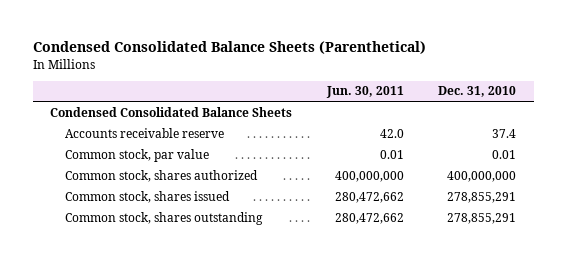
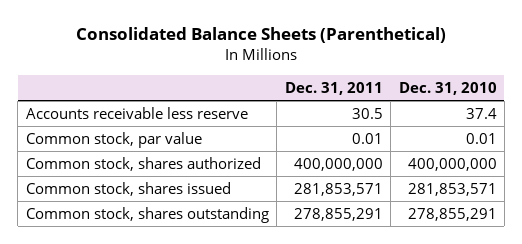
[33,41,427,55] Condensed Consolidated Balance Sheets (Parenthetical) -> [76,27,447,44] Consolidated Balance Sheets (Parenthetical)
[325,86,404,99] Jun. 30, 2011 -> none
none -> [284,81,383,95] Dec. 31, 2011
[50,106,293,117] Condensed Consolidated Balance Sheets -> none
[64,127,224,138] Accounts receivable reserve -> [25,106,248,119] Accounts receivable less reserve
[447,191,517,203] 278,855,291 -> [407,182,497,196] 281,853,571

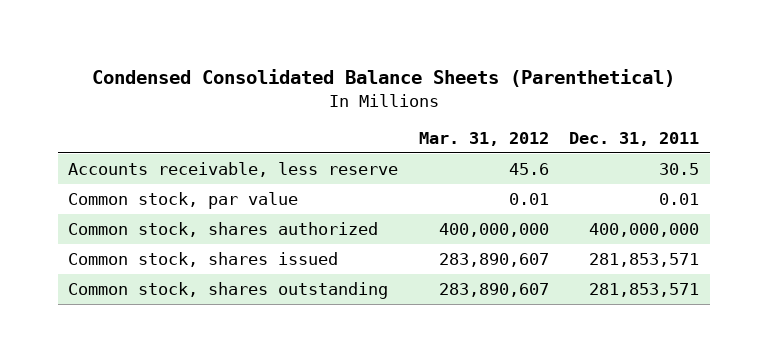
[76,27,447,44] Consolidated Balance Sheets (Parenthetical) -> [91,68,675,87] Condensed Consolidated Balance Sheets (Parenthetical)
[398,81,497,95] Dec. 31, 2010 -> none
none -> [418,132,549,147] Mar. 31, 2012
[25,106,248,119] Accounts receivable less reserve -> [68,161,399,177] Accounts receivable, less reserve
[293,207,383,221] 278,855,291 -> [589,282,700,297] 281,853,571

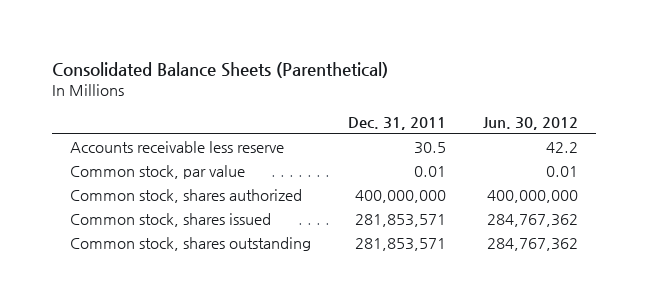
[91,68,675,87] Condensed Consolidated Balance Sheets (Parenthetical) -> [51,62,388,79] Consolidated Balance Sheets (Parenthetical)
[418,132,549,147] Mar. 31, 2012 -> none
none -> [482,117,578,131] Jun. 30, 2012
[68,161,399,177] Accounts receivable, less reserve -> [70,140,285,153] Accounts receivable less reserve

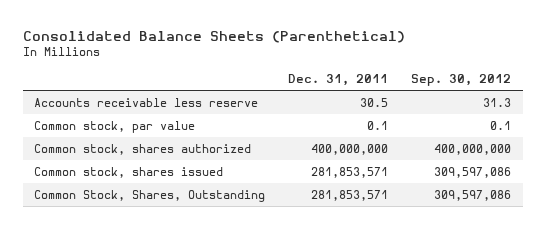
[482,117,578,131] Jun. 30, 2012 -> none
none -> [411,74,512,87] Sep. 30, 2012
[413,165,446,177] 0.01 -> [367,120,389,130] 0.1
[70,236,312,251] Common stock, shares outstanding -> [34,189,266,202] Common Stock, Shares, Outstanding

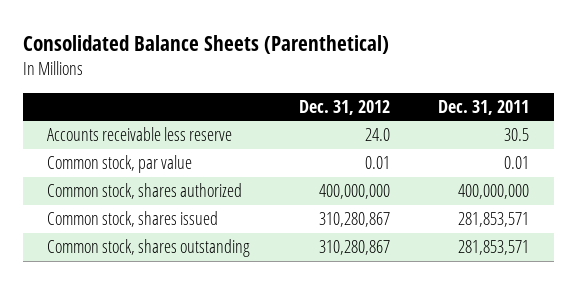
[411,74,512,87] Sep. 30, 2012 -> none
none -> [298,99,390,115] Dec. 31, 2012
[367,120,389,130] 0.1 -> [504,156,530,170] 0.01
[34,189,266,202] Common Stock, Shares, Outstanding -> [47,239,251,258] Common stock, shares outstanding

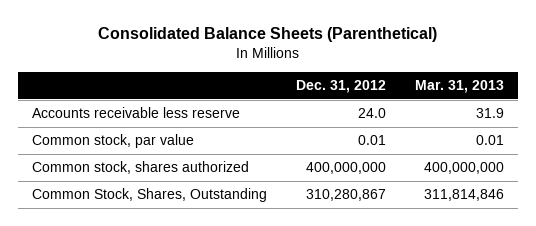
[438,99,530,115] Dec. 31, 2011 -> none
none -> [414,80,504,94] Mar. 31, 2013
[47,211,219,228] Common stock, shares issued -> none
[47,239,251,258] Common stock, shares outstanding -> [32,188,268,203] Common Stock, Shares, Outstanding

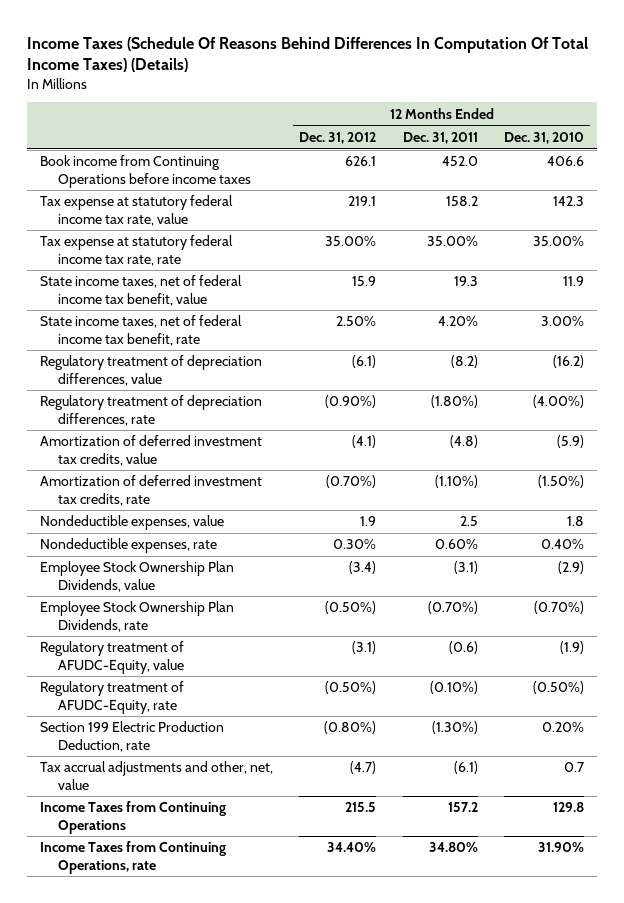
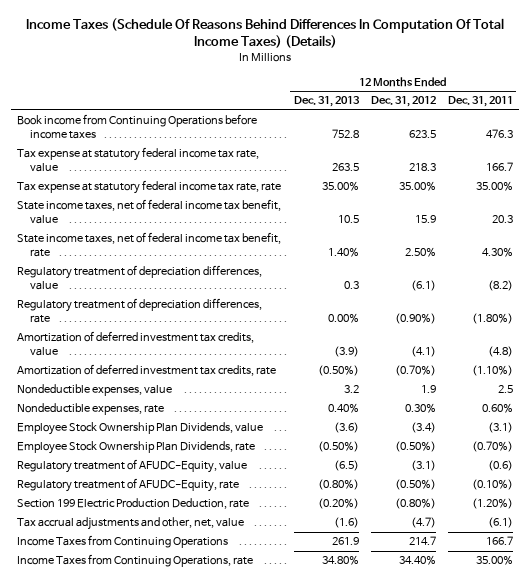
[503,132,584,145] Dec. 31, 2010 -> none
none -> [293,96,360,108] Dec. 31, 2013
[345,156,377,167] 626.1 -> [408,130,436,139] 623.5
[441,156,478,167] 452.0 -> [485,129,513,139] 476.3
[348,196,377,207] 219.1 -> [408,163,436,172] 218.3
[445,196,478,207] 158.2 -> [485,162,513,172] 166.7
[453,276,478,287] 19.3 -> [491,215,513,224] 20.3
[437,316,478,327] 4.20% -> [481,247,513,258] 4.30%
[431,721,478,735] (1.30%) -> [471,498,513,510] (1.20%)
[345,802,377,813] 215.5 -> [408,536,436,546] 214.7
[447,802,478,813] 157.2 -> [485,536,513,546] 166.7
[428,842,478,853] 34.80% -> [475,555,513,566] 35.00%

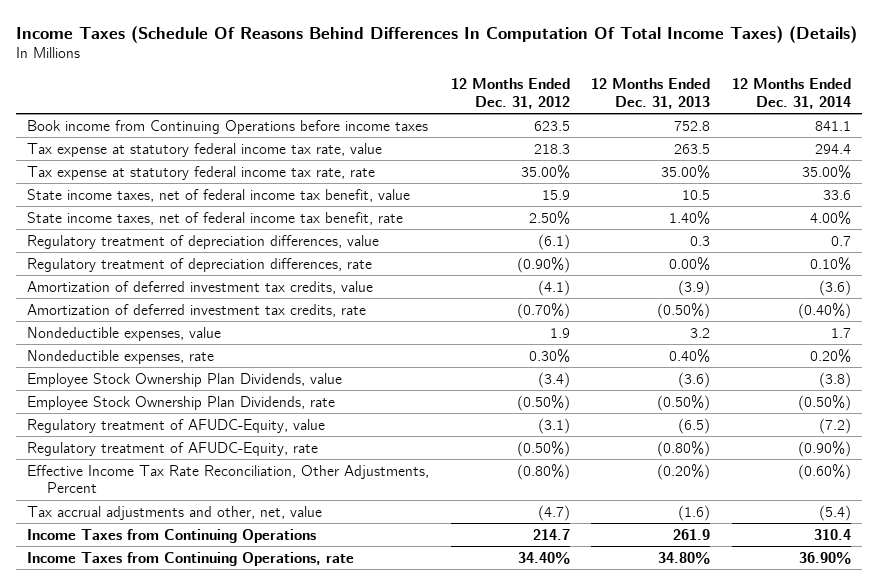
[447,96,513,108] Dec. 31, 2011 -> none
none -> [732,78,852,109] 12 Months Ended Dec. 31, 2014
[17,498,250,510] Section 199 Electric Production Deduction, rate -> [27,464,430,494] Effective Income Tax Rate Reconciliation, Other Adjustments, Percent

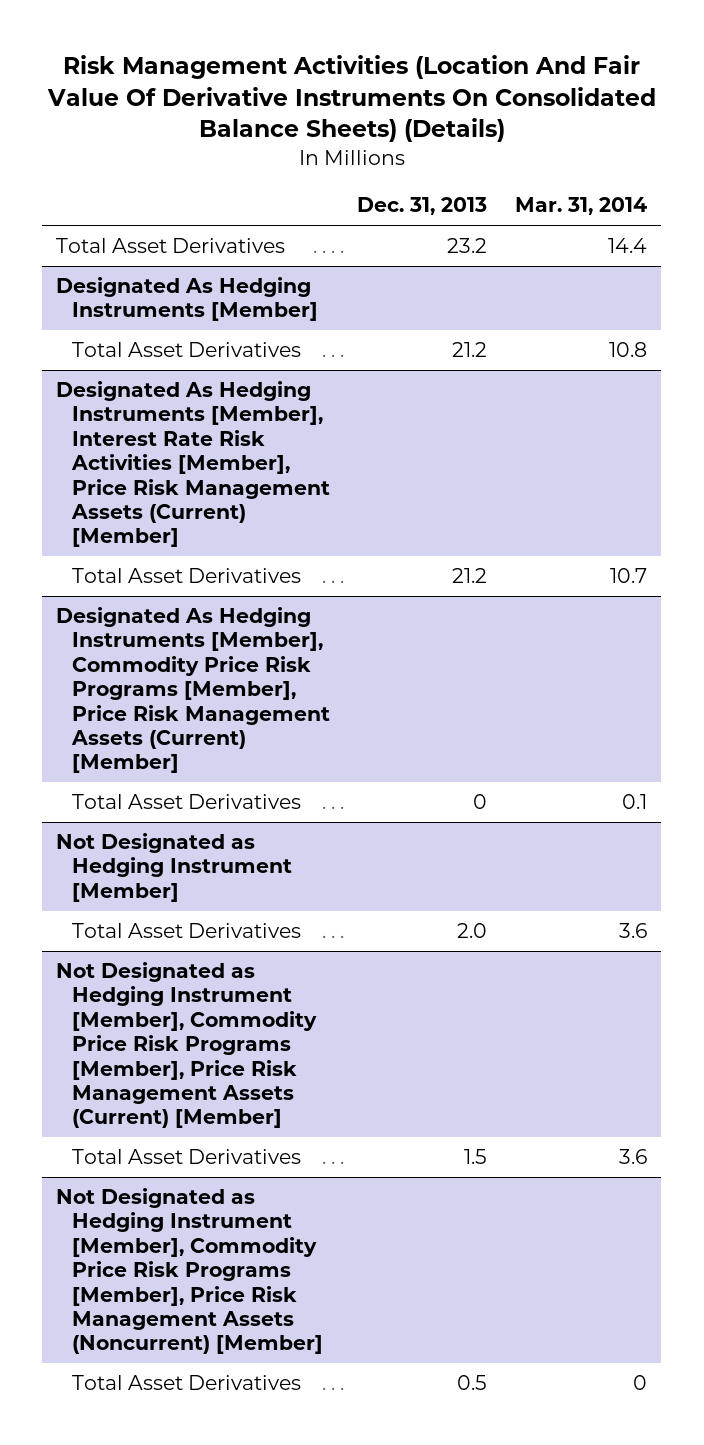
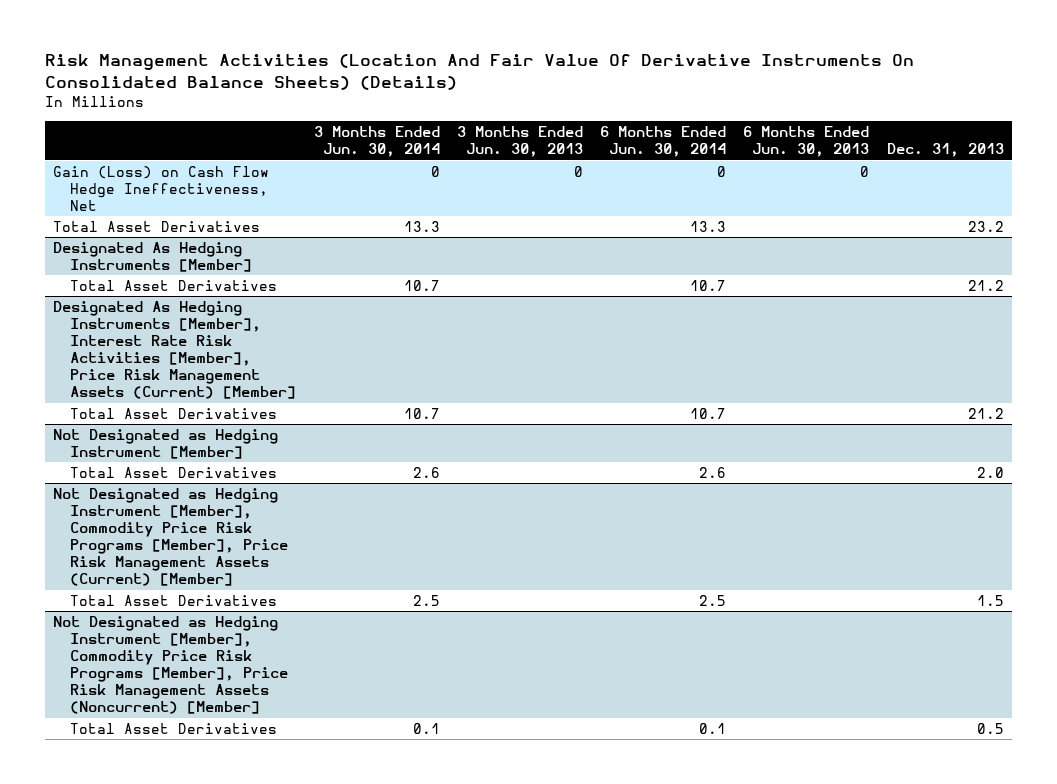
[515,197,648,216] Mar. 31, 2014 -> none
none -> [313,126,440,158] 3 Months Ended Jun. 30, 2014
none -> [456,126,583,158] 3 Months Ended Jun. 30, 2013
none -> [600,126,727,158] 6 Months Ended Jun. 30, 2014
none -> [743,126,870,158] 6 Months Ended Jun. 30, 2013
none -> [53,165,270,212] Gain (Loss) on Cash Flow Hedge Ineffectiveness, Net
[56,607,330,774] Designated As Hedging Instruments [Member], Commodity Price Risk Programs [Member], Price Risk Management Assets (Current) [Member] -> none
[71,794,301,810] Total Asset Derivatives -> none

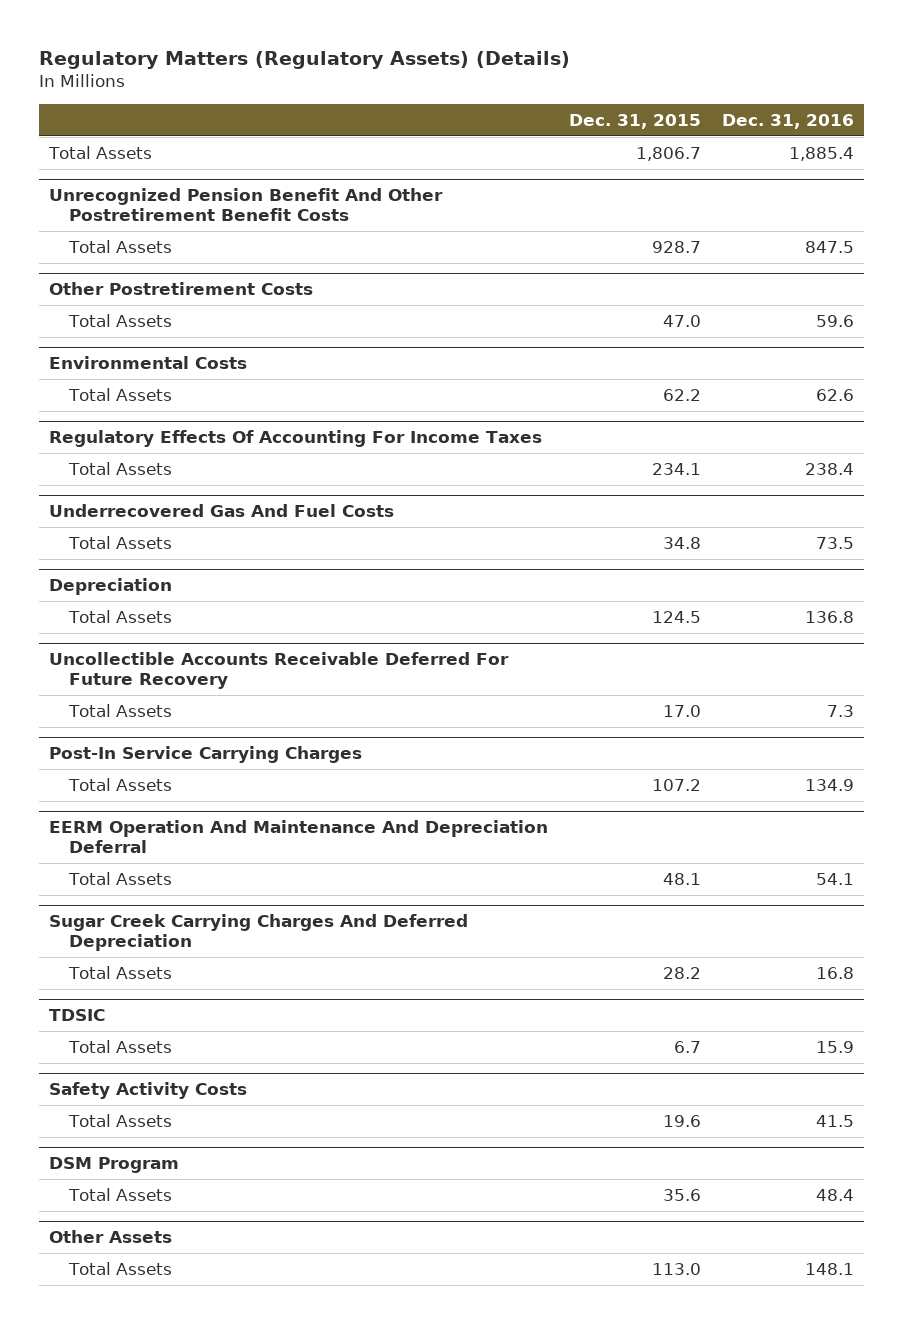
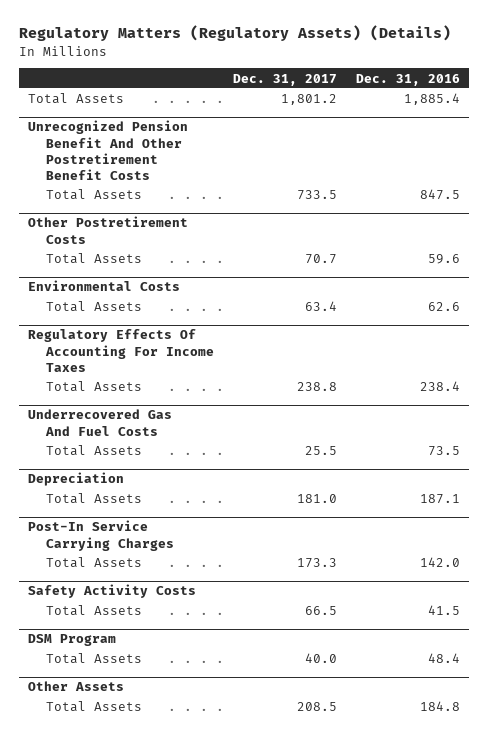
[569,113,702,129] Dec. 31, 2015 -> none
none -> [232,73,337,86] Dec. 31, 2017
[49,652,510,690] Uncollectible Accounts Receivable Deferred For Future Recovery -> none
[67,704,172,718] Total Assets -> none
[804,611,854,624] 136.8 -> [419,494,460,505] 187.1
[49,820,549,854] EERM Operation And Maintenance And Depreciation Deferral -> none
[67,872,172,886] Total Assets -> none
[49,914,469,952] Sugar Creek Carrying Charges And Deferred Depreciation -> none
[67,966,172,980] Total Assets -> none
[49,1009,106,1022] TDSIC -> none
[67,1040,172,1054] Total Assets -> none
[804,779,854,792] 134.9 -> [419,557,460,568] 142.0
[804,1263,854,1276] 148.1 -> [419,701,460,712] 184.8

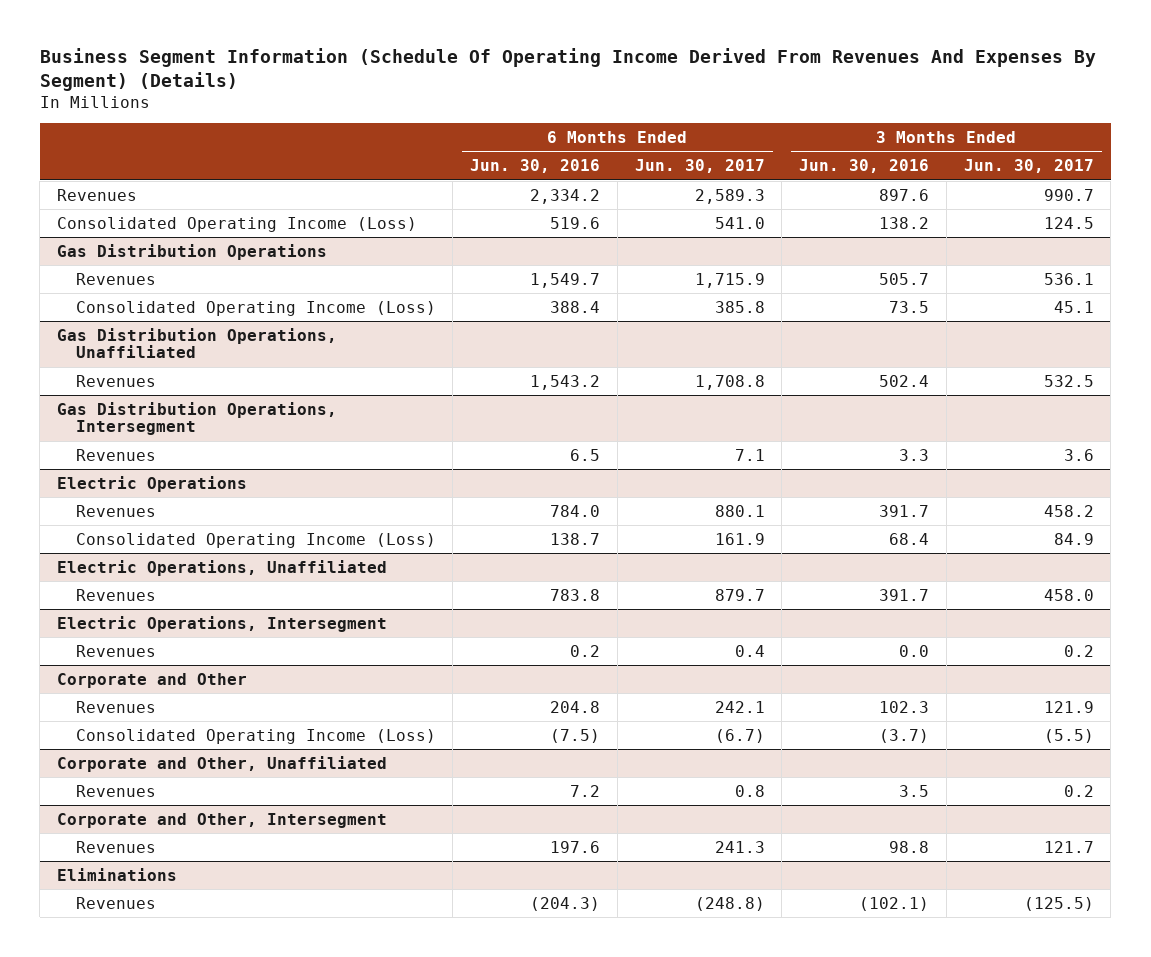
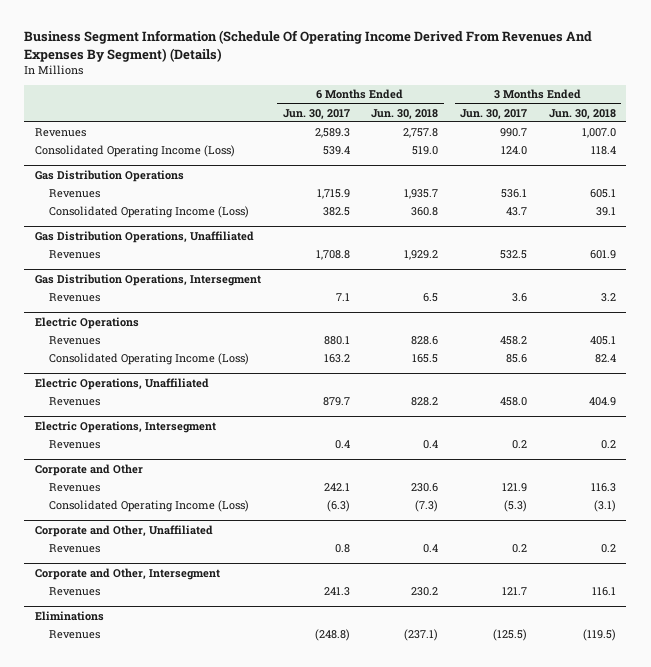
[470,159,601,174] Jun. 30, 2016 -> none
[799,159,930,174] Jun. 30, 2016 -> none
none -> [371,108,439,119] Jun. 30, 2018
none -> [548,108,616,119] Jun. 30, 2018
[714,216,765,229] 541.0 -> [322,146,350,156] 539.4
[1043,216,1094,229] 124.5 -> [500,146,527,156] 124.0
[714,300,765,313] 385.8 -> [322,207,350,217] 382.5
[1053,300,1094,313] 45.1 -> [505,207,527,217] 43.7
[714,532,765,545] 161.9 -> [323,354,350,364] 163.2
[1053,532,1094,545] 84.9 -> [505,354,527,364] 85.6
[714,728,765,743] (6.7) -> [326,500,350,513] (6.3)
[1043,728,1094,743] (5.5) -> [503,500,527,513] (5.3)

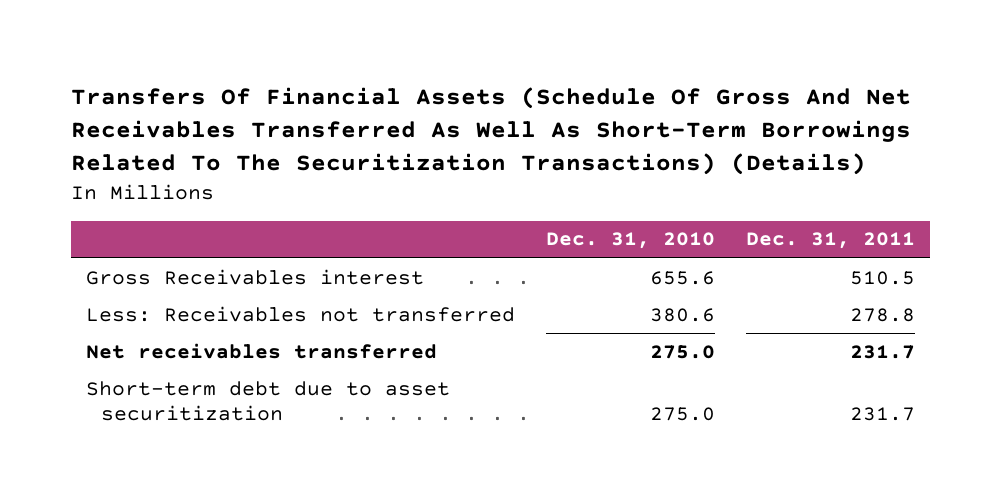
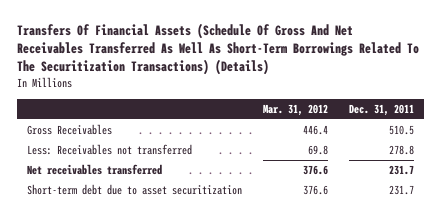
[545,232,715,250] Dec. 31, 2010 -> none
none -> [263,103,329,116] Mar. 31, 2012
[86,268,425,285] Gross Receivables interest -> [27,123,113,135] Gross Receivables

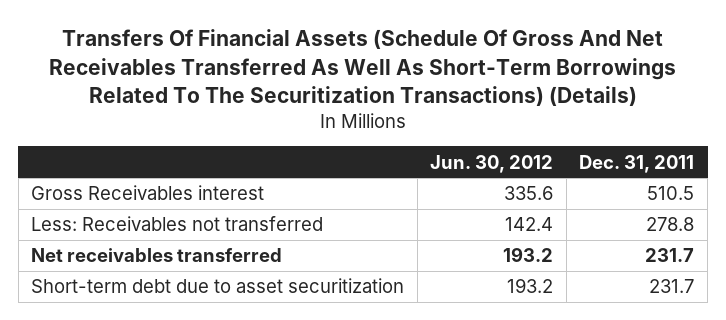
[263,103,329,116] Mar. 31, 2012 -> none
none -> [430,154,554,173] Jun. 30, 2012
[27,123,113,135] Gross Receivables -> [31,185,265,201] Gross Receivables interest

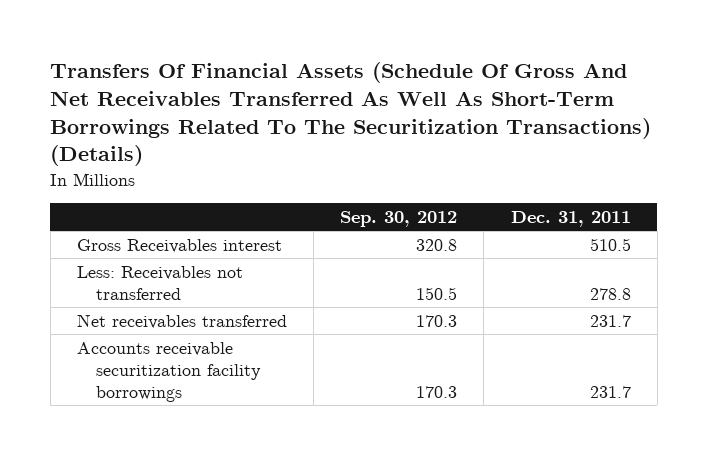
[430,154,554,173] Jun. 30, 2012 -> none
none -> [340,210,458,227] Sep. 30, 2012
[31,278,405,294] Short-term debt due to asset securitization -> [76,341,262,402] Accounts receivable securitization facility borrowings

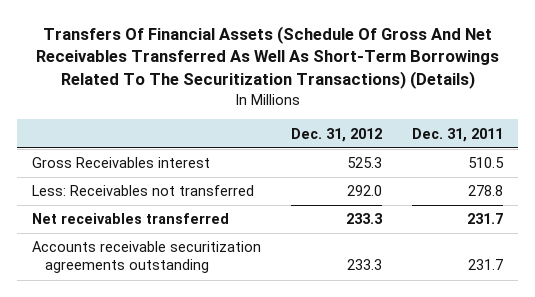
[340,210,458,227] Sep. 30, 2012 -> none
none -> [291,127,383,142] Dec. 31, 2012
[76,341,262,402] Accounts receivable securitization facility borrowings -> [32,241,262,274] Accounts receivable securitization agreements outstanding

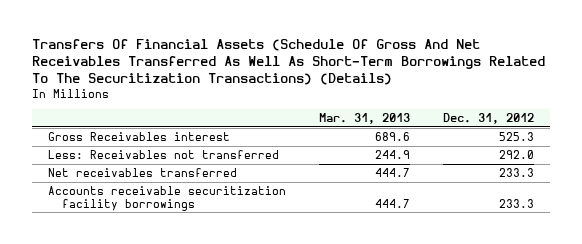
[412,127,504,142] Dec. 31, 2011 -> none
none -> [319,113,411,125] Mar. 31, 2013
[32,241,262,274] Accounts receivable securitization agreements outstanding -> [48,185,287,211] Accounts receivable securitization facility borrowings

